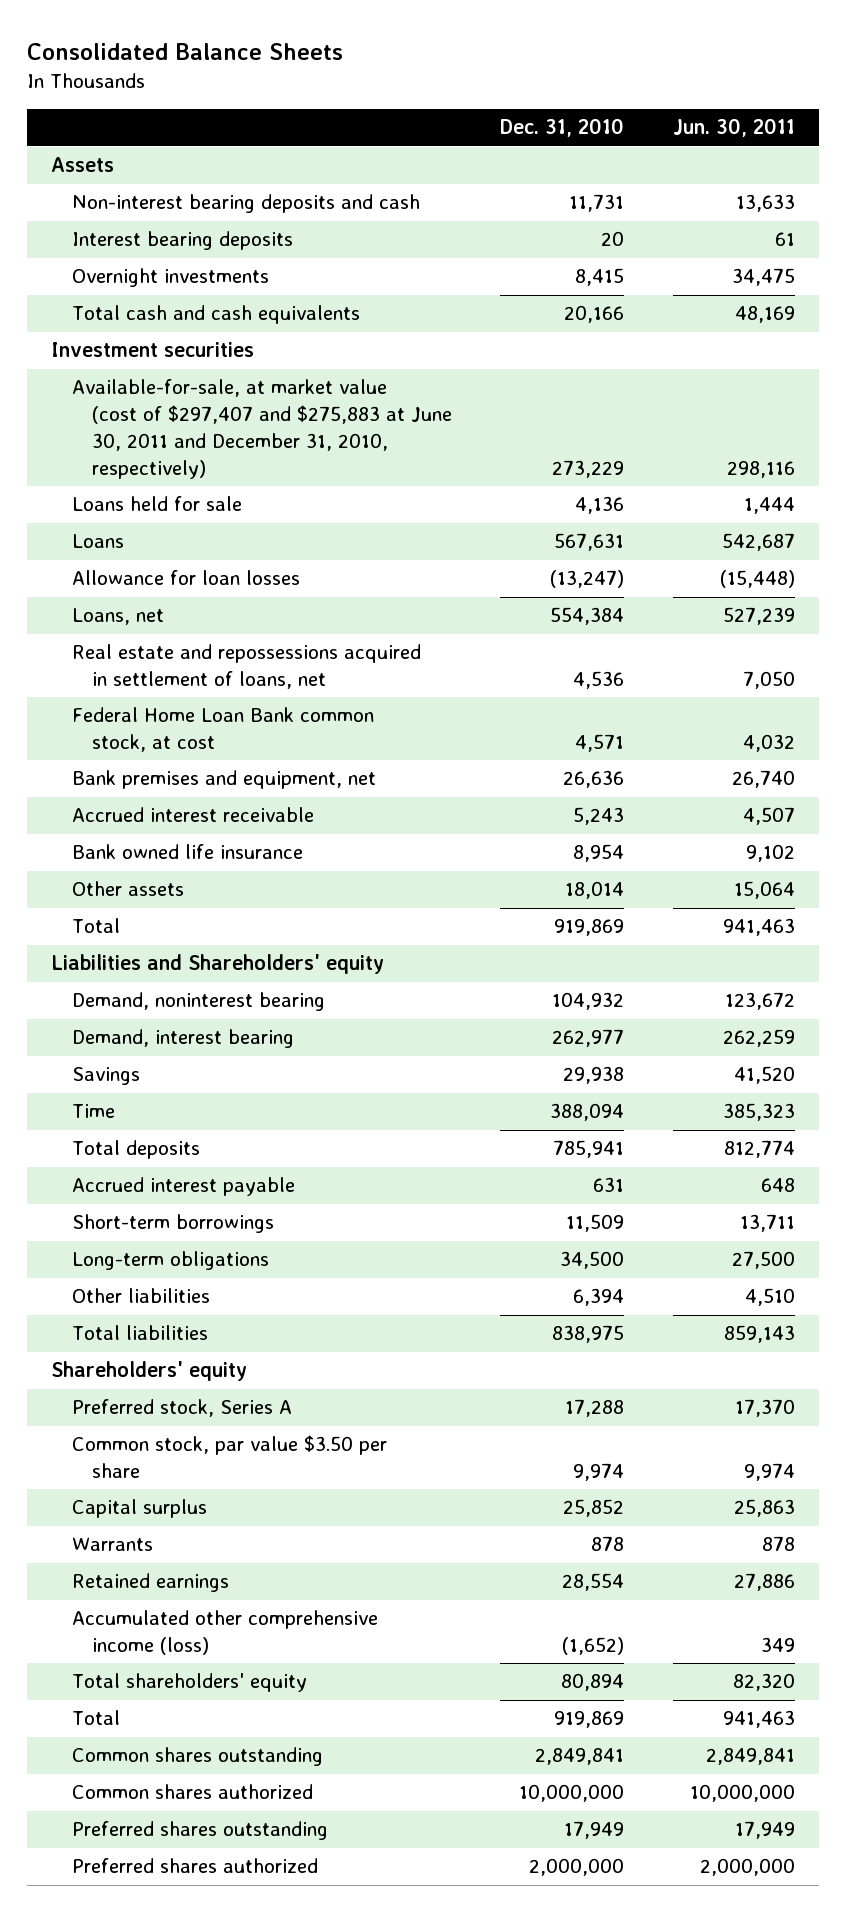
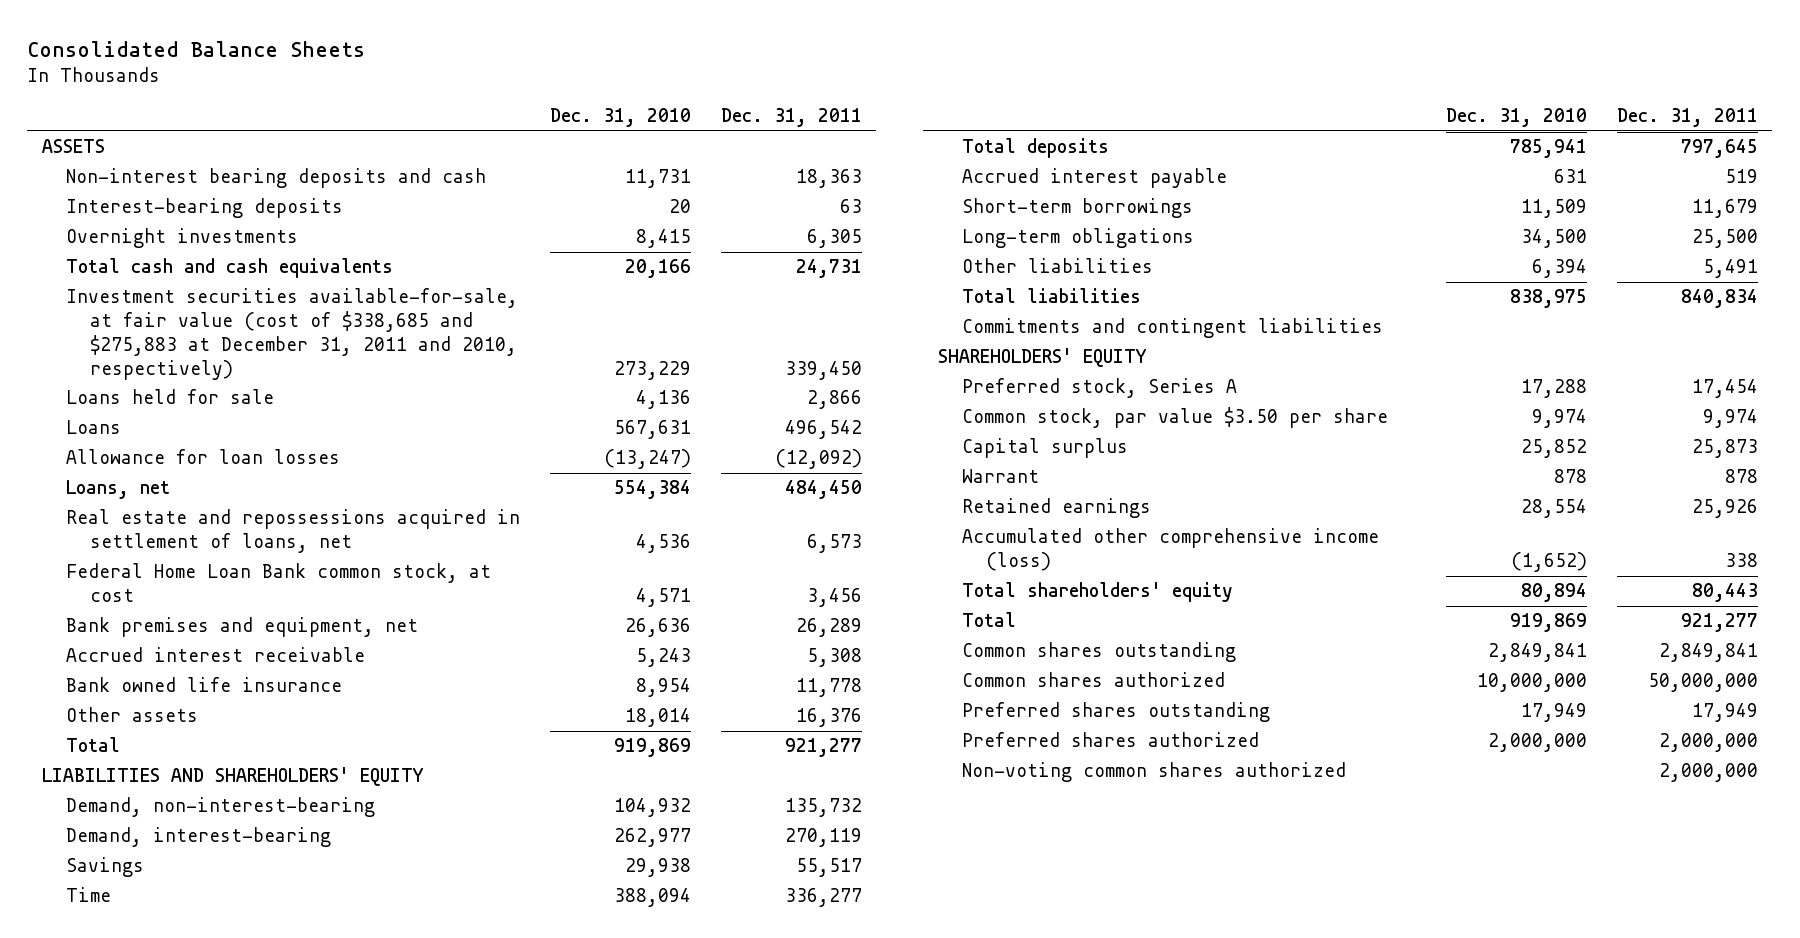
[672,118,795,138] Jun. 30, 2011 -> none
none -> [720,108,862,128] Dec. 31, 2011
[51,157,115,173] Assets -> [42,139,106,154] ASSETS
[71,231,293,251] Interest bearing deposits -> [66,198,344,219] Interest-bearing deposits
[51,342,255,358] Investment securities -> none
[71,379,453,479] Available-for-sale, at market value (cost of $297,407 and $275,883 at June 30, 2011 and December 31, 2010, respectively) -> [66,288,519,380] Investment securities available-for-sale, at fair value (cost of $338,685 and $275,883 at December 31, 2011 and 2010, respectively)
[51,954,385,975] Liabilities and Shareholders' equity -> [42,767,425,787] LIABILITIES AND SHAREHOLDERS' EQUITY
[71,992,325,1012] Demand, noninterest bearing -> [66,797,376,818] Demand, non-interest-bearing
[71,1029,294,1049] Demand, interest bearing -> [66,827,332,848] Demand, interest-bearing
none -> [962,318,1384,339] Commitments and contingent liabilities
[51,1361,248,1382] Shareholders' equity -> [938,348,1148,368] SHAREHOLDERS' EQUITY
[71,1537,153,1552] Warrants -> [962,469,1040,484] Warrant
none -> [962,762,1347,783] Non-voting common shares authorized

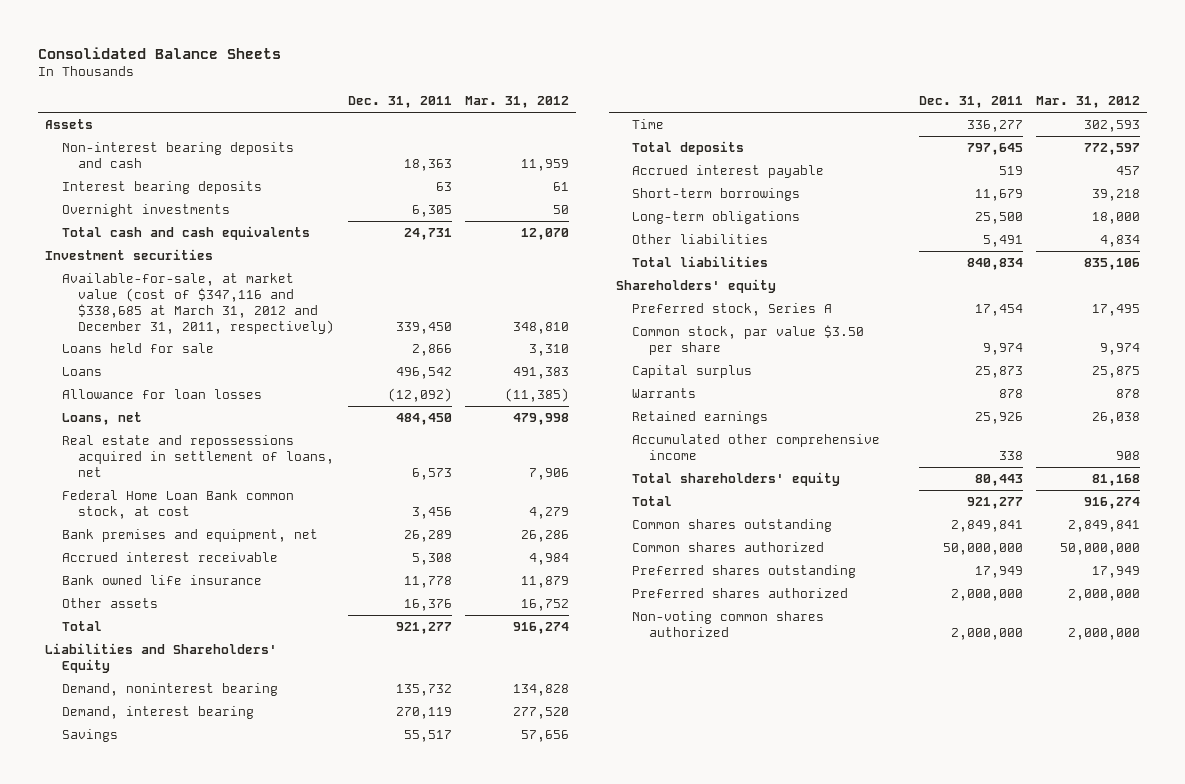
[549,108,691,128] Dec. 31, 2010 -> none
none -> [465,96,570,109] Mar. 31, 2012
[42,139,106,154] ASSETS -> [44,119,93,130] Assets
[66,198,344,219] Interest-bearing deposits -> [61,181,262,195] Interest bearing deposits
none -> [44,249,213,261] Investment securities
[66,288,519,380] Investment securities available-for-sale, at fair value (cost of $338,685 and $275,883 at December 31, 2011 and 2010, respectively) -> [61,273,335,334] Available-for-sale, at market value (cost of $347,116 and $338,685 at March 31, 2012 and December 31, 2011, respectively)
[42,767,425,787] LIABILITIES AND SHAREHOLDERS' EQUITY -> [44,643,277,673] Liabilities and Shareholders' Equity
[66,797,376,818] Demand, non-interest-bearing -> [61,683,278,697] Demand, noninterest bearing
[66,827,332,848] Demand, interest-bearing -> [61,706,254,720] Demand, interest bearing
[962,318,1384,339] Commitments and contingent liabilities -> none
[938,348,1148,368] SHAREHOLDERS' EQUITY -> [615,279,776,294] Shareholders' equity
[962,469,1040,484] Warrant -> [632,388,697,399] Warrants
[962,528,1380,572] Accumulated other comprehensive income (loss) -> [632,434,881,460] Accumulated other comprehensive income

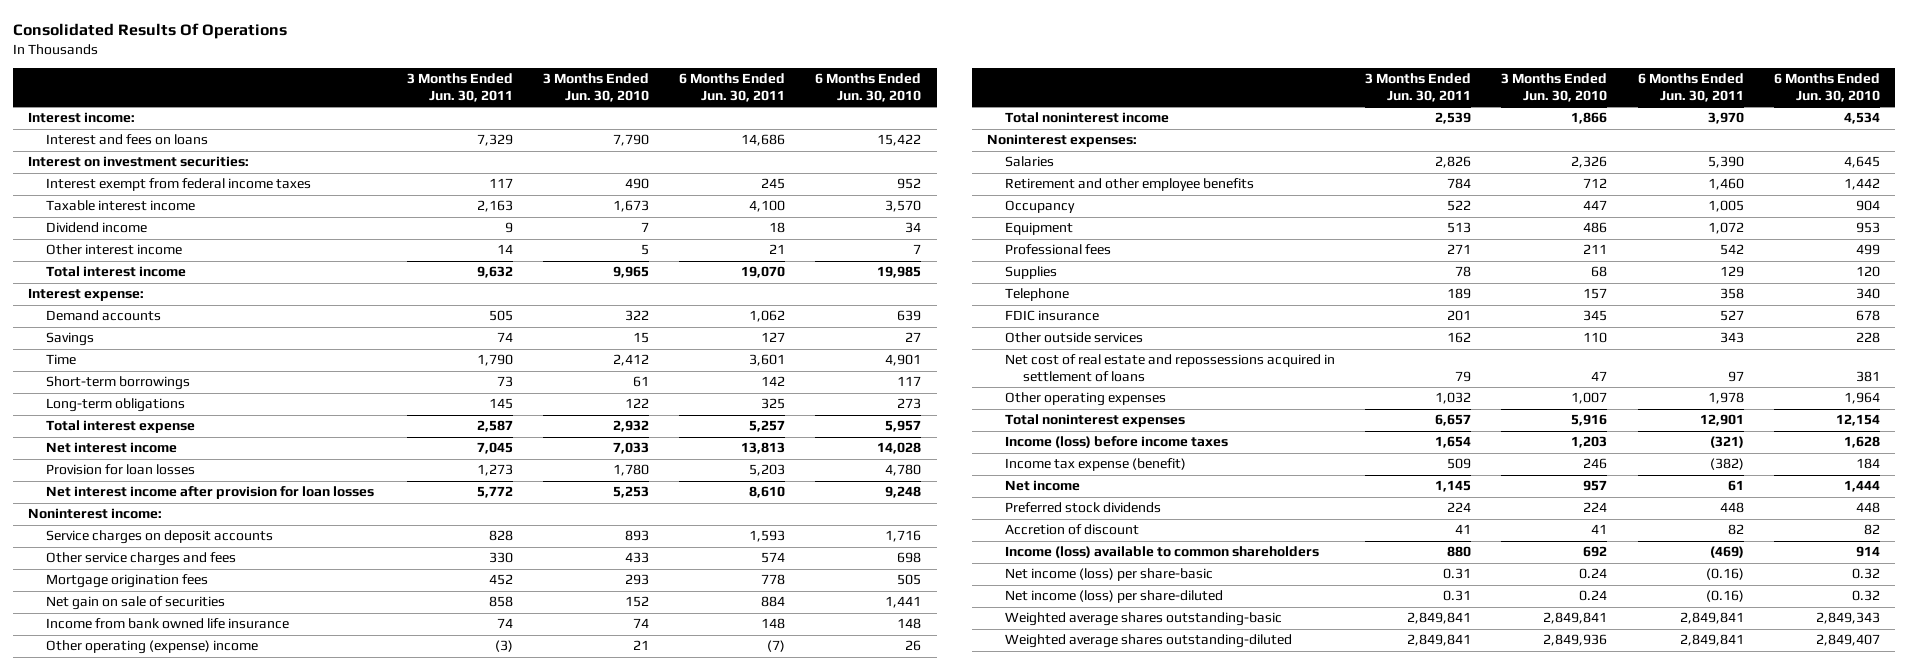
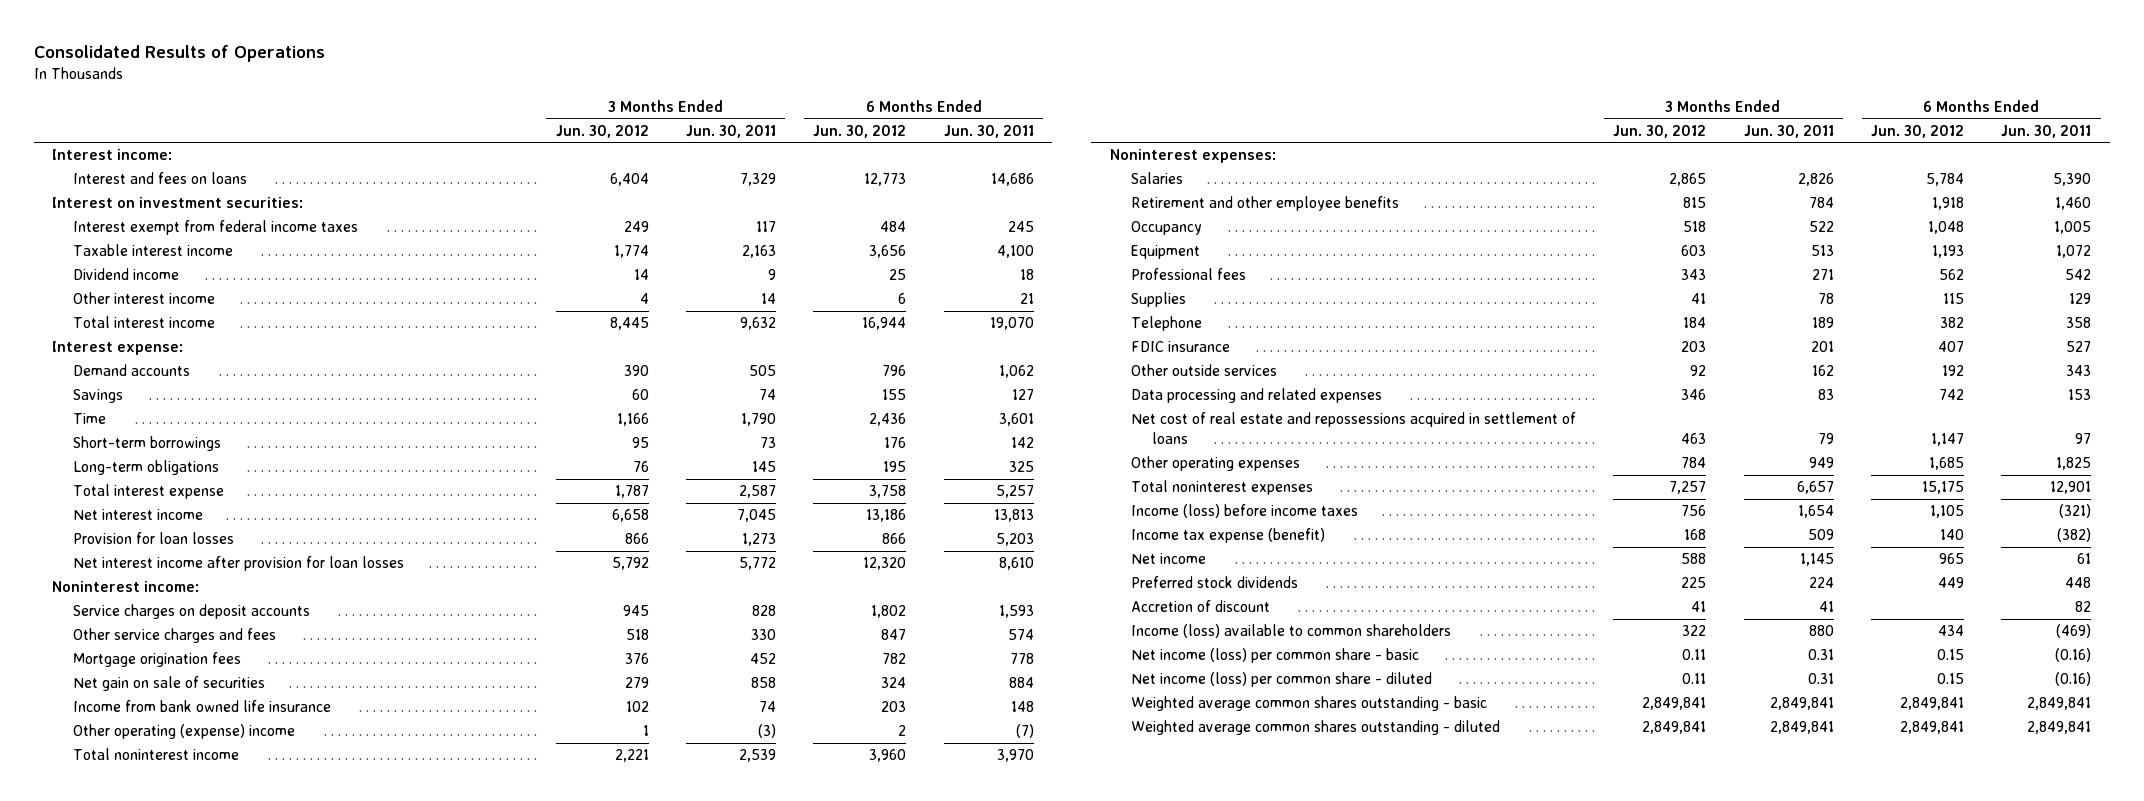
[13,22,288,39] Consolidated Results Of Operations -> [33,44,325,62] Consolidated Results of Operations
[542,73,649,103] 3 Months Ended Jun. 30, 2010 -> none
[815,73,922,103] 6 Months Ended Jun. 30, 2010 -> none
none -> [555,124,649,138] Jun. 30, 2012
none -> [813,124,907,138] Jun. 30, 2012
none -> [1130,388,1382,404] Data processing and related expenses
[1434,392,1471,405] 1,032 -> [1808,457,1834,469] 949
[1707,392,1744,405] 1,978 -> [2056,457,2092,471] 1,825
[1004,568,1213,582] Net income (loss) per share-basic -> [1130,648,1419,664] Net income (loss) per common share - basic
[1004,590,1223,604] Net income (loss) per share-diluted -> [1130,672,1432,688] Net income (loss) per common share - diluted
[1004,612,1282,627] Weighted average shares outstanding-basic -> [1130,696,1487,712] Weighted average common shares outstanding - basic
[1004,634,1292,649] Weighted average shares outstanding-diluted -> [1130,720,1500,736] Weighted average common shares outstanding - diluted

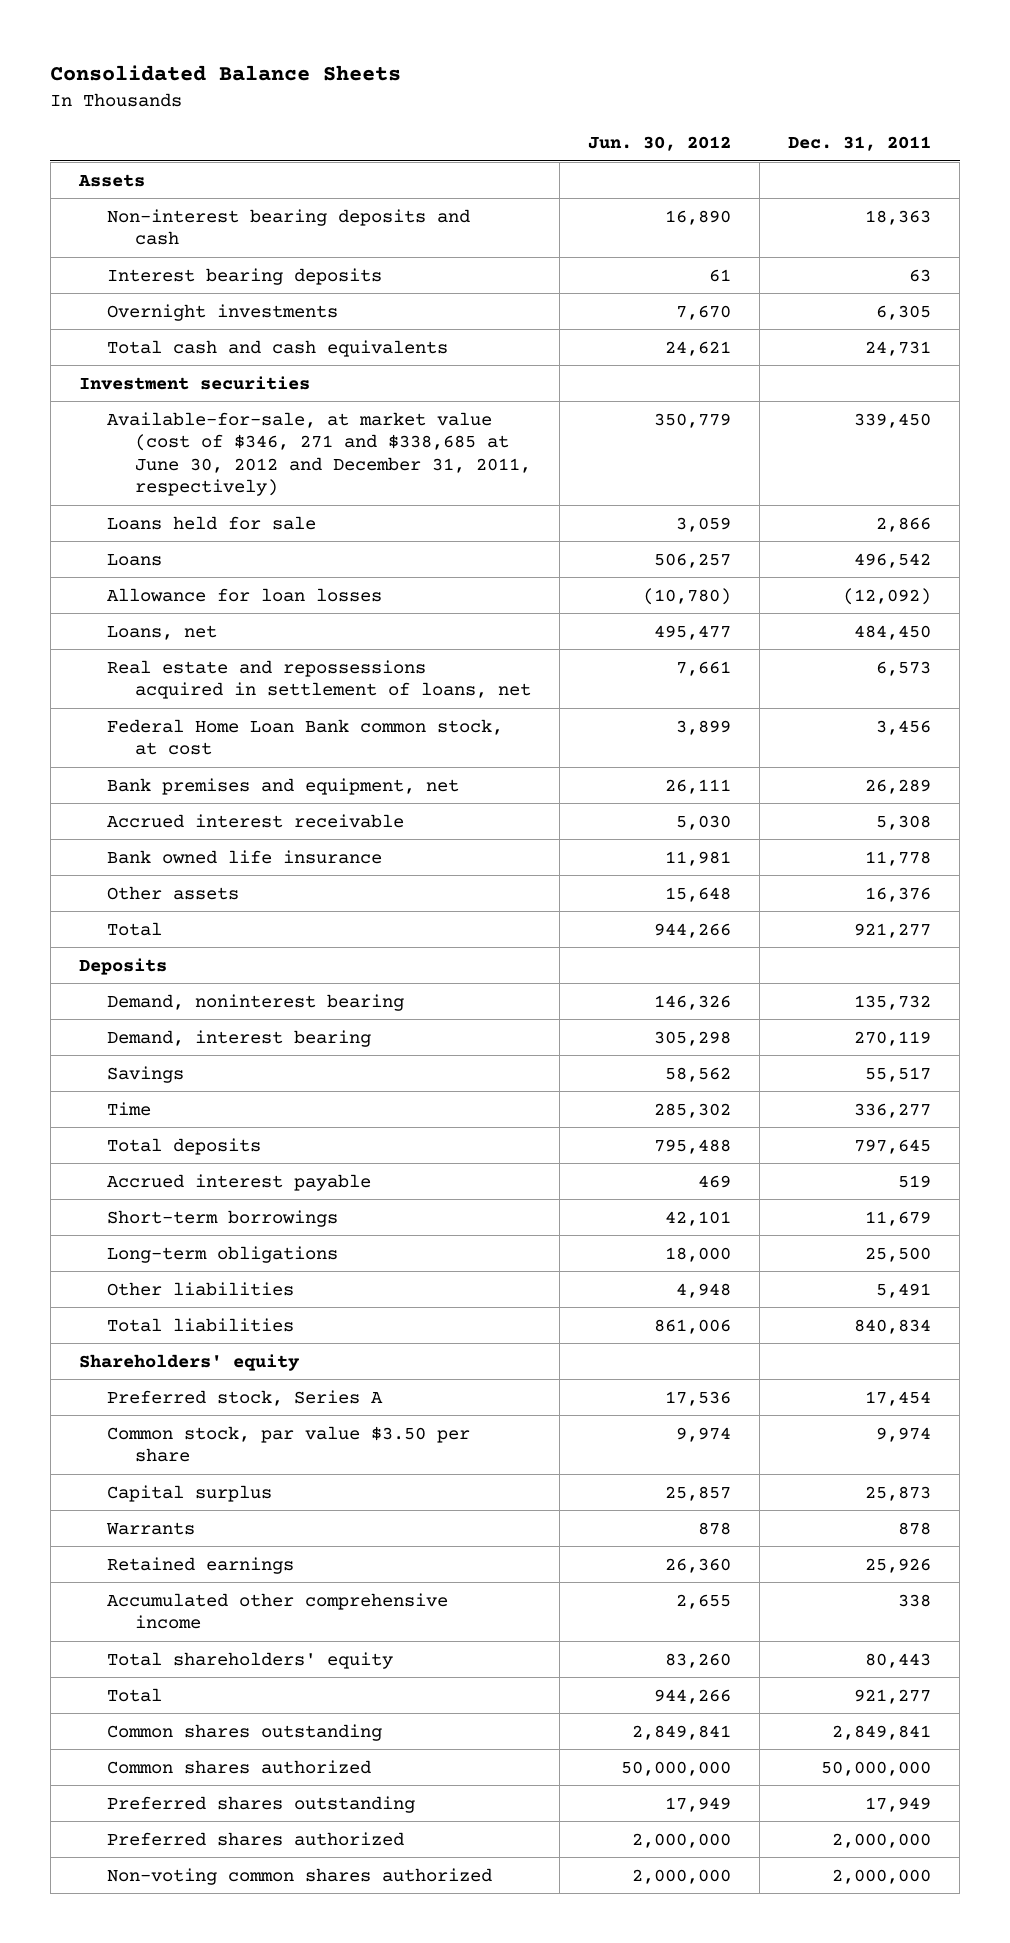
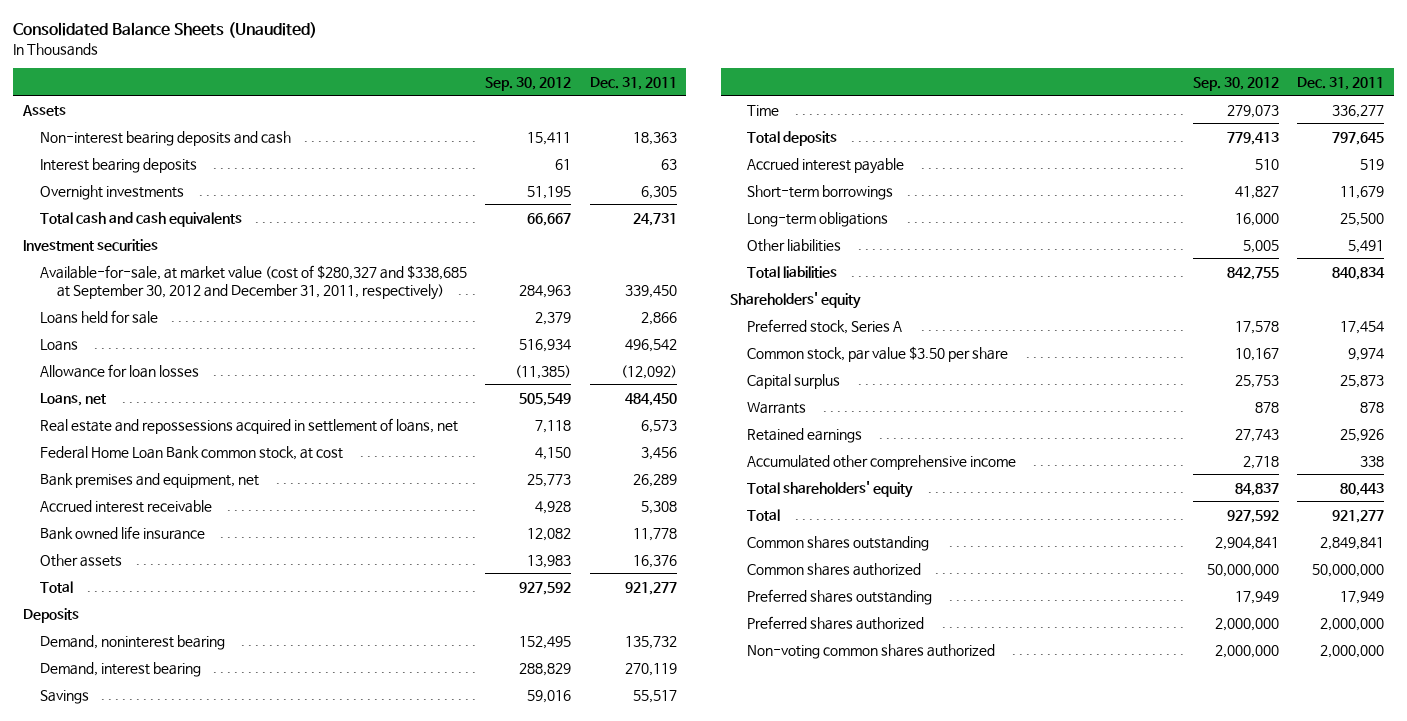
[50,64,402,81] Consolidated Balance Sheets -> [13,21,318,38] Consolidated Balance Sheets (Unaudited)
[587,136,731,152] Jun. 30, 2012 -> none
none -> [485,76,572,91] Sep. 30, 2012
[106,411,531,497] Available-for-sale, at market value (cost of $346, 271 and $338,685 at June 30, 2012 and December 31, 2011, respectively) -> [39,264,467,300] Available-for-sale, at market value (cost of $280,327 and $338,685 at September 30, 2012 and December 31, 2011, respectively)

